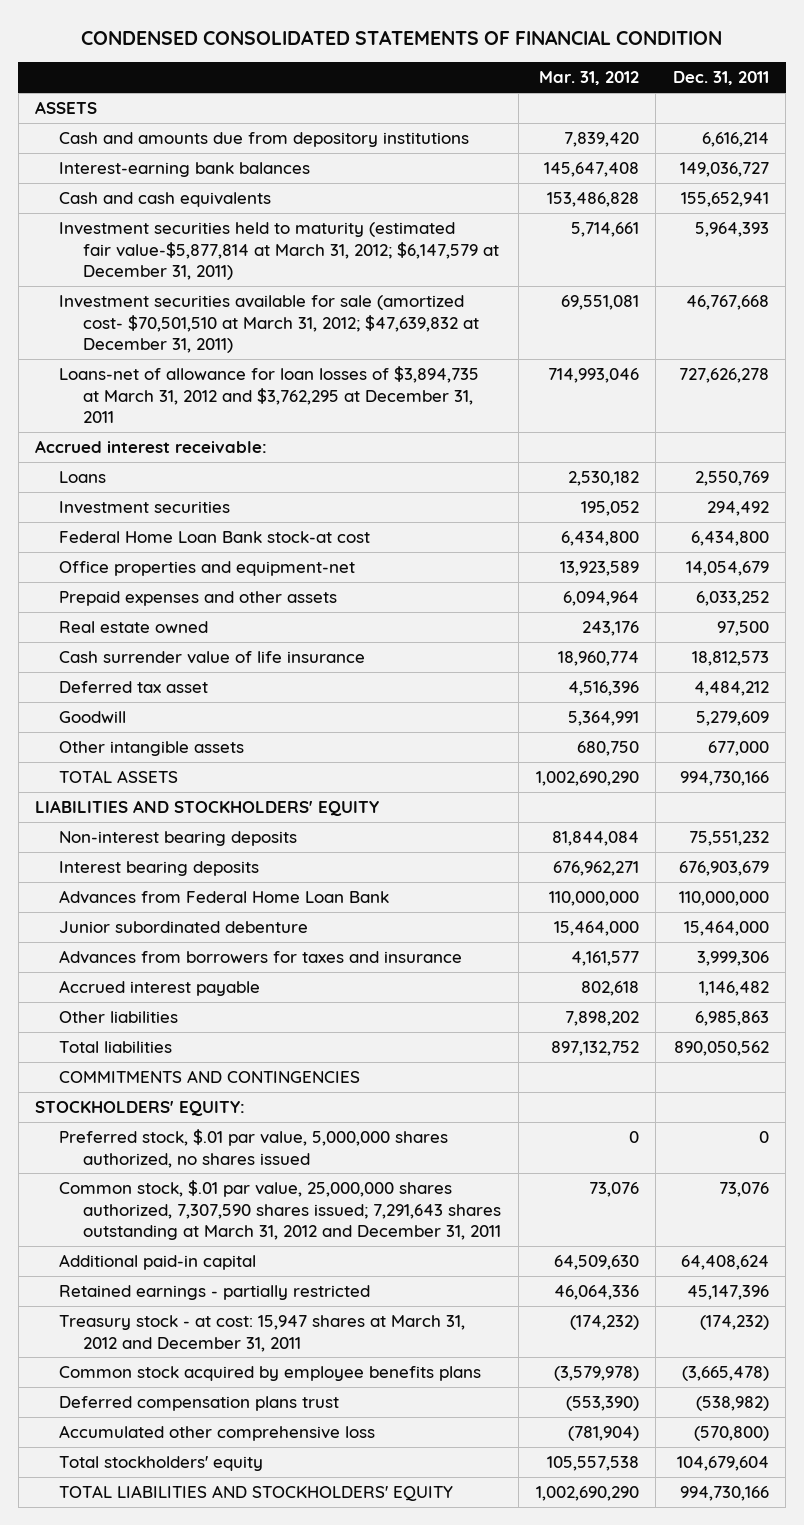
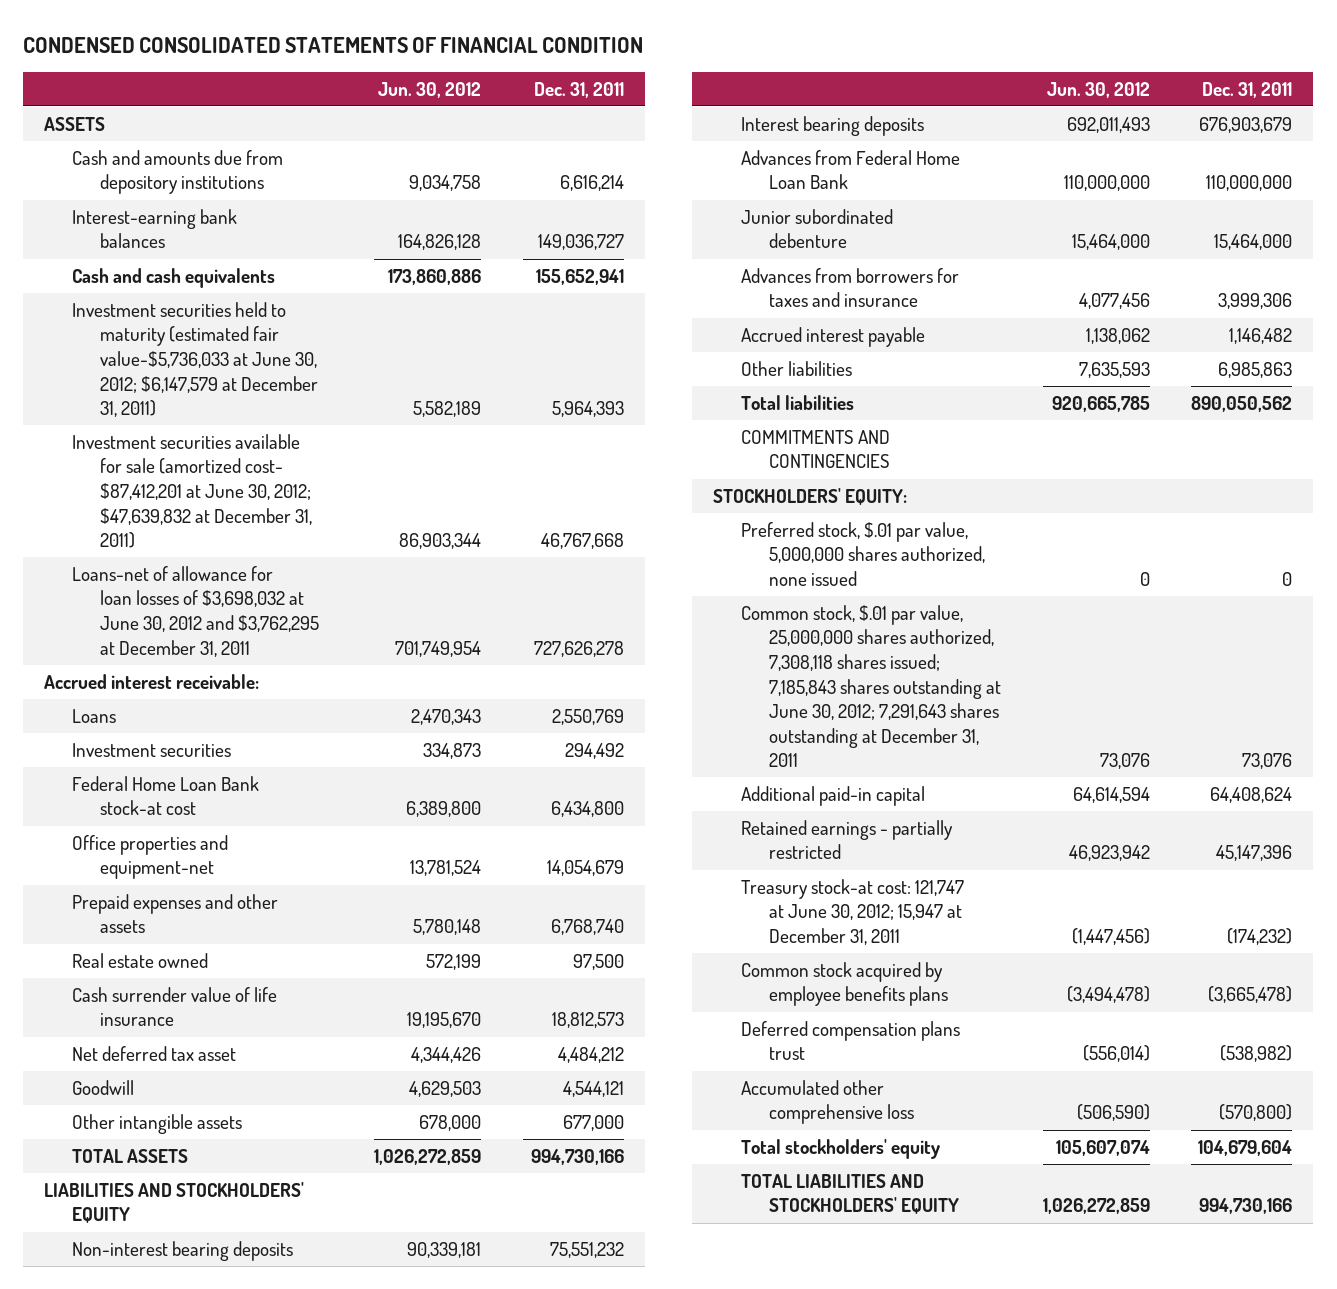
[538,71,639,86] Mar. 31, 2012 -> none
none -> [377,81,481,98] Jun. 30, 2012
[59,222,500,281] Investment securities held to maturity (estimated fair value-$5,877,814 at March 31, 2012; $6,147,579 at December 31, 2011) -> [72,301,318,418] Investment securities held to maturity (estimated fair value-$5,736,033 at June 30, 2012; $6,147,579 at December 31, 2011)
[59,295,480,354] Investment securities available for sale (amortized cost- $70,501,510 at March 31, 2012; $47,639,832 at December 31, 2011) -> [72,433,312,549] Investment securities available for sale (amortized cost- $87,412,201 at June 30, 2012; $47,639,832 at December 31, 2011)
[59,366,480,424] Loans-net of allowance for loan losses of $3,894,735 at March 31, 2012 and $3,762,295 at December 31, 2011 -> [72,565,319,657] Loans-net of allowance for loan losses of $3,698,032 at June 30, 2012 and $3,762,295 at December 31, 2011
[695,591,769,607] 6,033,252 -> [550,919,624,936] 6,768,740
[59,681,209,694] Deferred tax asset -> [72,1045,237,1061] Net deferred tax asset
[695,711,769,727] 5,279,609 -> [562,1080,624,1097] 4,544,121
[59,1129,449,1168] Preferred stock, $.01 par value, 5,000,000 shares authorized, no shares issued -> [740,521,985,587] Preferred stock, $.01 par value, 5,000,000 shares authorized, none issued
[59,1180,502,1241] Common stock, $.01 par value, 25,000,000 shares authorized, 7,307,590 shares issued; 7,291,643 shares outstanding at March 31, 2012 and December 31, 2011 -> [740,604,1001,768] Common stock, $.01 par value, 25,000,000 shares authorized, 7,308,118 shares issued; 7,185,843 shares outstanding at June 30, 2012; 7,291,643 shares outstanding at December 31, 2011
[59,1315,466,1352] Treasury stock - at cost: 15,947 shares at March 31, 2012 and December 31, 2011 -> [740,878,964,946] Treasury stock-at cost: 121,747 at June 30, 2012; 15,947 at December 31, 2011

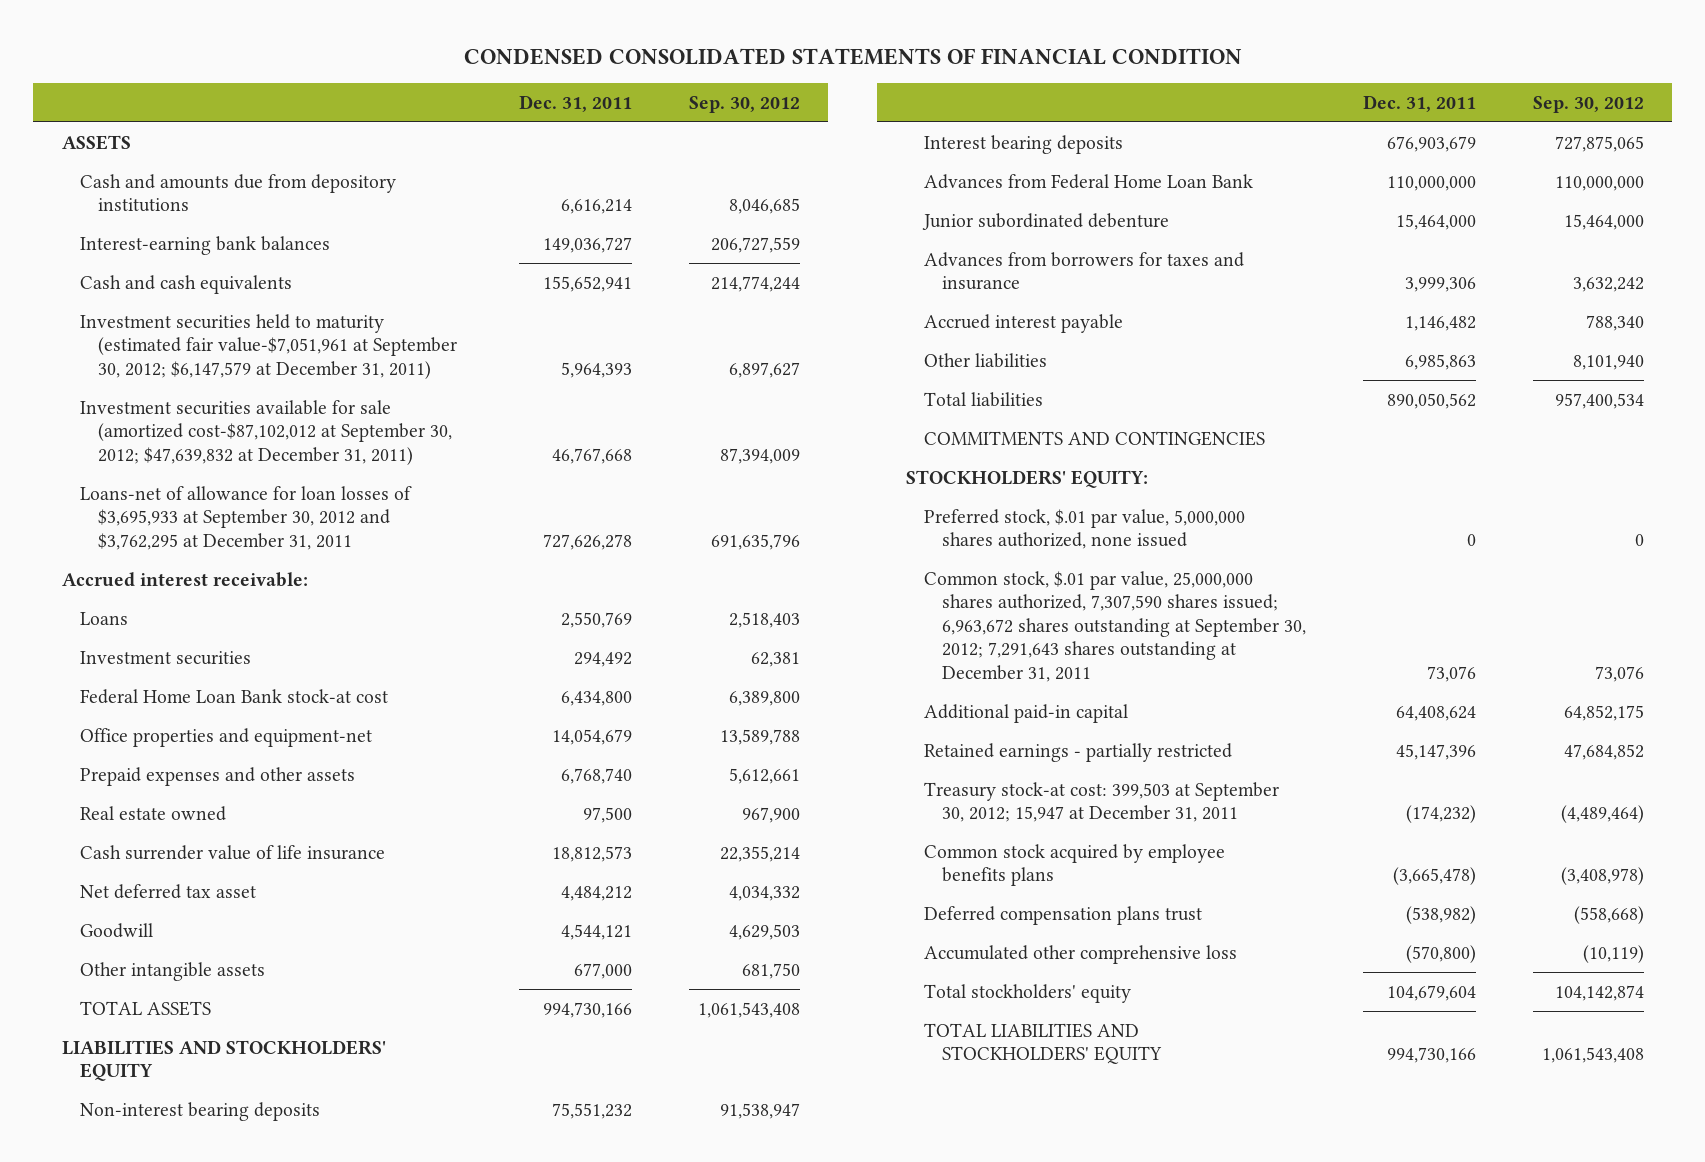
[377,81,481,98] Jun. 30, 2012 -> none
none -> [688,95,800,113] Sep. 30, 2012
[72,301,318,418] Investment securities held to maturity (estimated fair value-$5,736,033 at June 30, 2012; $6,147,579 at December 31, 2011) -> [79,313,457,379] Investment securities held to maturity (estimated fair value-$7,051,961 at September 30, 2012; $6,147,579 at December 31, 2011)
[72,433,312,549] Investment securities available for sale (amortized cost- $87,412,201 at June 30, 2012; $47,639,832 at December 31, 2011) -> [79,399,452,465] Investment securities available for sale (amortized cost-$87,102,012 at September 30, 2012; $47,639,832 at December 31, 2011)
[72,565,319,657] Loans-net of allowance for loan losses of $3,698,032 at June 30, 2012 and $3,762,295 at December 31, 2011 -> [79,485,412,550] Loans-net of allowance for loan losses of $3,695,933 at September 30, 2012 and $3,762,295 at December 31, 2011
[740,604,1001,768] Common stock, $.01 par value, 25,000,000 shares authorized, 7,308,118 shares issued; 7,185,843 shares outstanding at June 30, 2012; 7,291,643 shares outstanding at December 31, 2011 -> [923,570,1306,683] Common stock, $.01 par value, 25,000,000 shares authorized, 7,307,590 shares issued; 6,963,672 shares outstanding at September 30, 2012; 7,291,643 shares outstanding at December 31, 2011
[740,878,964,946] Treasury stock-at cost: 121,747 at June 30, 2012; 15,947 at December 31, 2011 -> [923,781,1279,823] Treasury stock-at cost: 399,503 at September 30, 2012; 15,947 at December 31, 2011

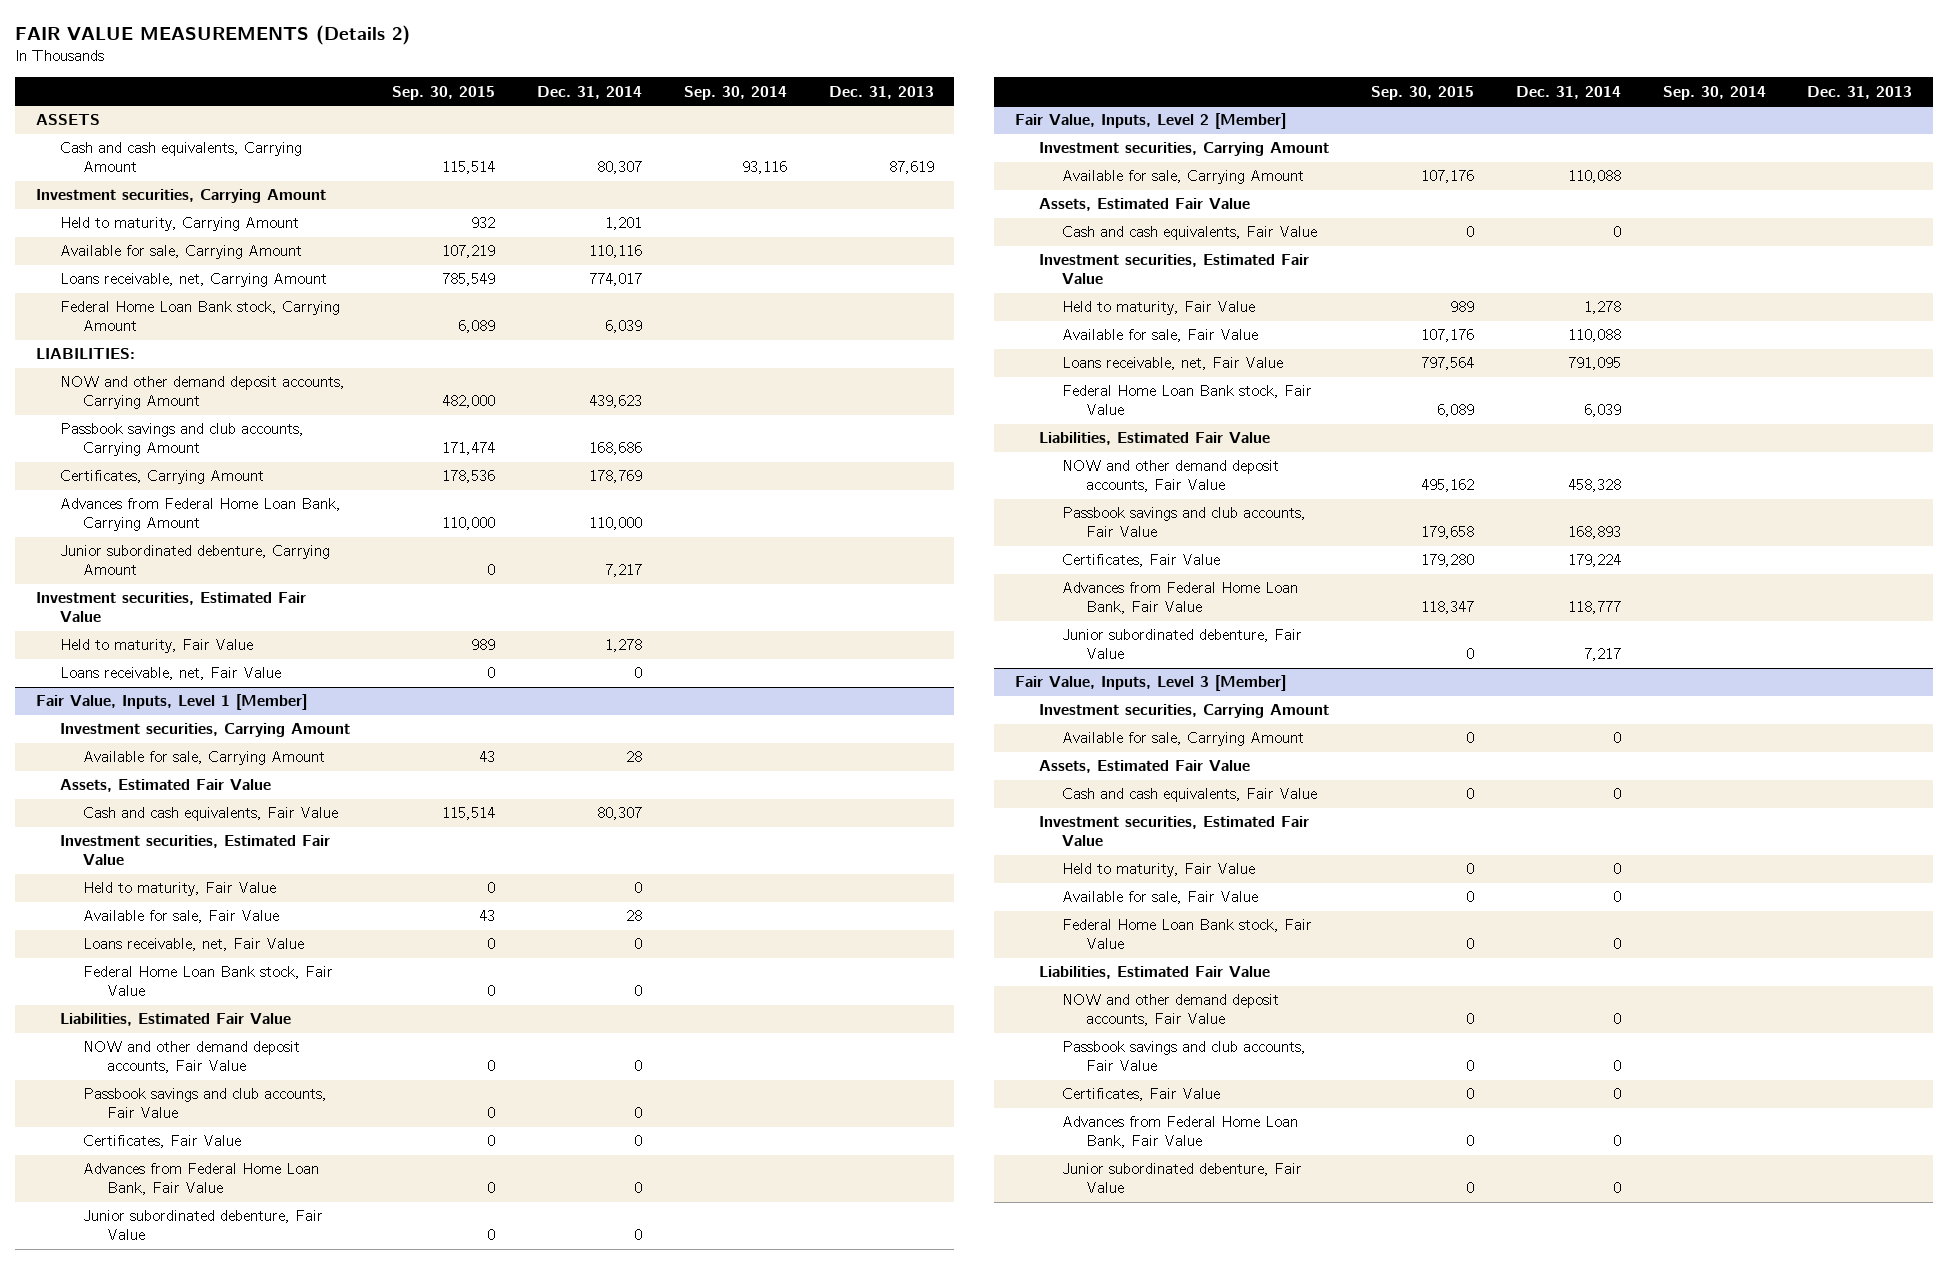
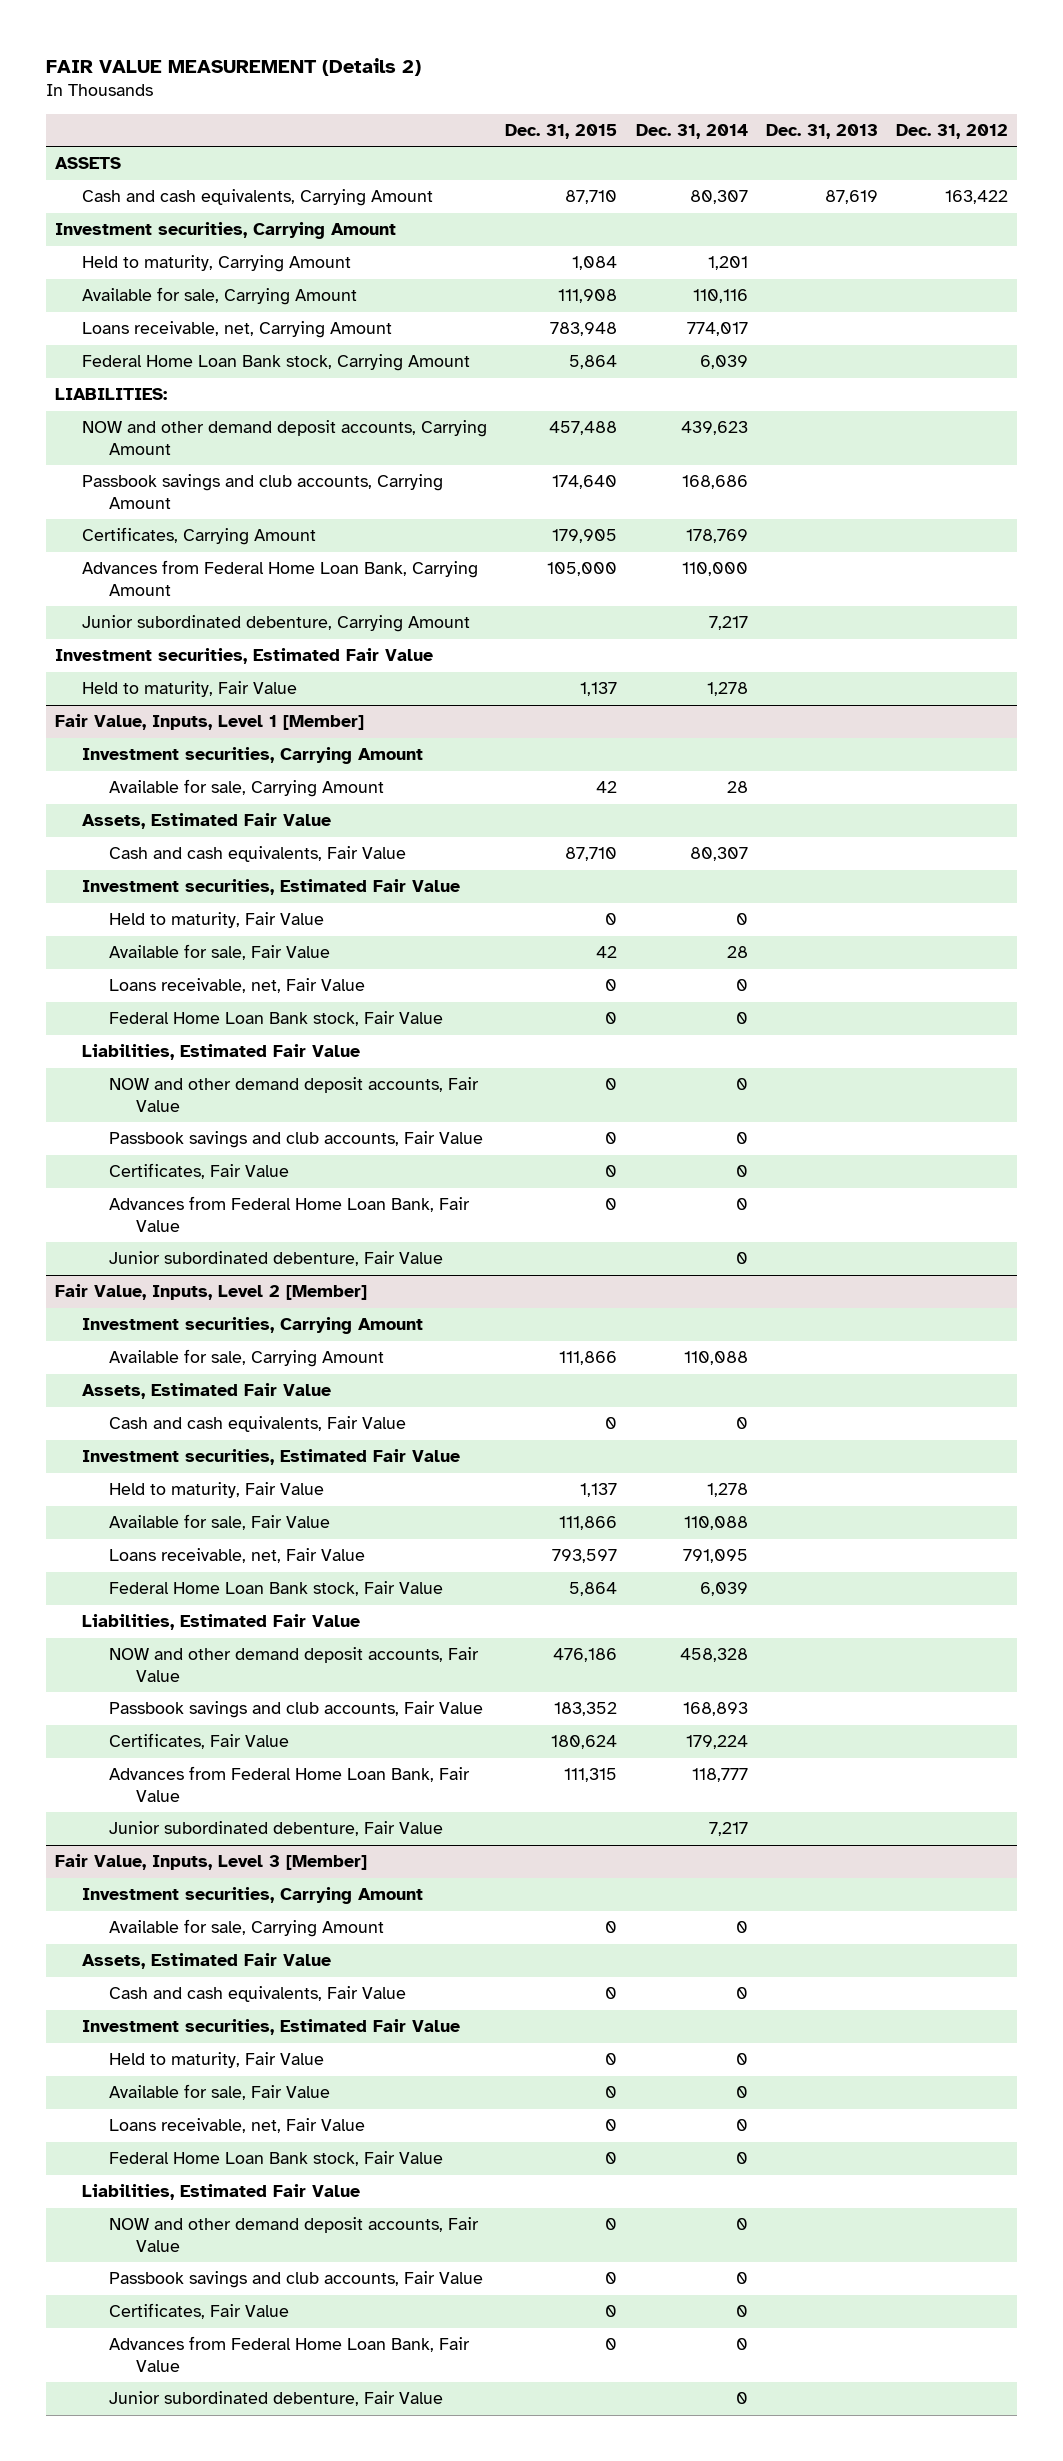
[15,24,411,45] FAIR VALUE MEASUREMENTS (Details 2) -> [45,57,421,76] FAIR VALUE MEASUREMENT (Details 2)
[391,85,495,100] Sep. 30, 2015 -> none
[683,85,787,100] Sep. 30, 2014 -> none
none -> [505,123,618,139] Dec. 31, 2015
none -> [896,123,1009,139] Dec. 31, 2012
[59,667,281,681] Loans receivable, net, Fair Value -> none
none -> [109,2118,366,2134] Loans receivable, net, Fair Value

